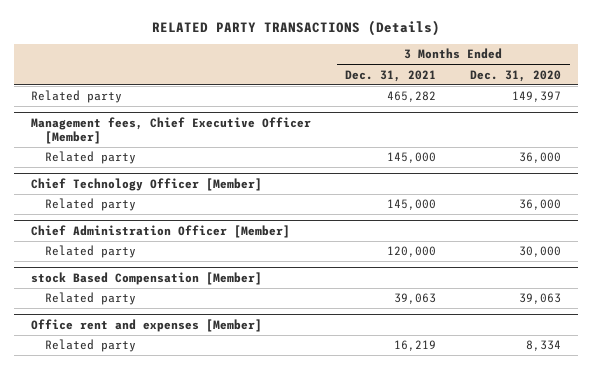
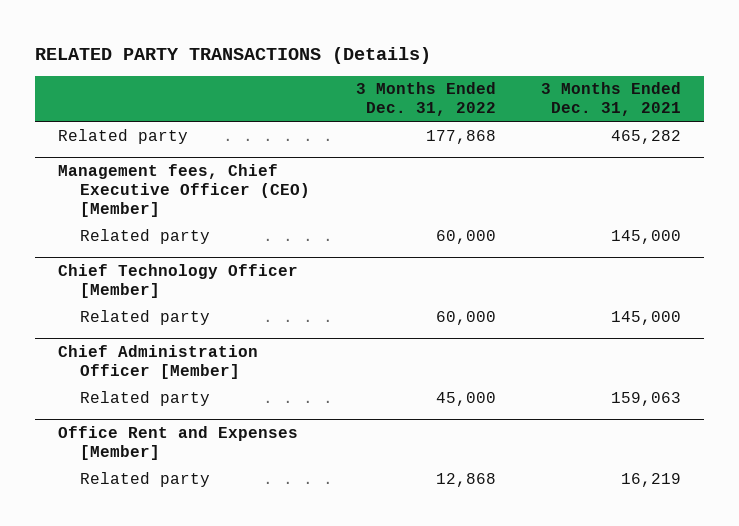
[470,69,562,82] Dec. 31, 2020 -> none
none -> [355,82,496,117] 3 Months Ended Dec. 31, 2022
[31,117,312,144] Management fees, Chief Executive Officer [Member] -> [57,164,310,218] Management fees, Chief Executive Officer (CEO) [Member]
[31,272,263,286] stock Based Compensation [Member] -> none
[44,292,136,306] Related party -> none
[387,246,437,258] 120,000 -> [611,391,682,406] 159,063
[31,319,263,333] Office rent and expenses [Member] -> [57,426,298,461] Office Rent and Expenses [Member]

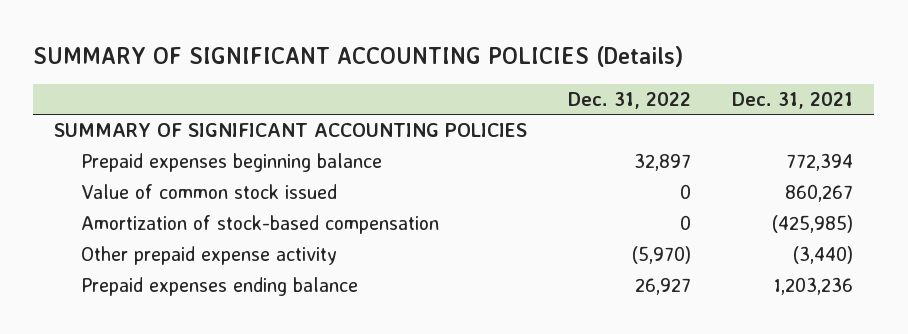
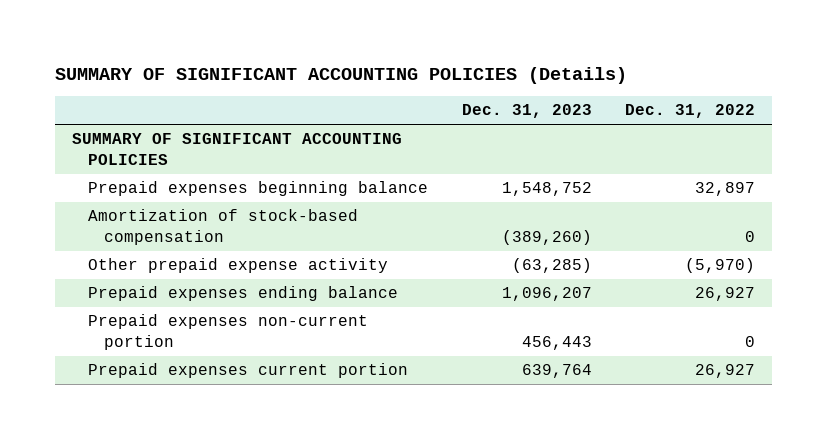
[732,91,854,109] Dec. 31, 2021 -> none
none -> [461,104,592,119] Dec. 31, 2023
[81,184,338,200] Value of common stock issued -> none
none -> [87,314,368,351] Prepaid expenses non-current portion
none -> [87,363,408,379] Prepaid expenses current portion

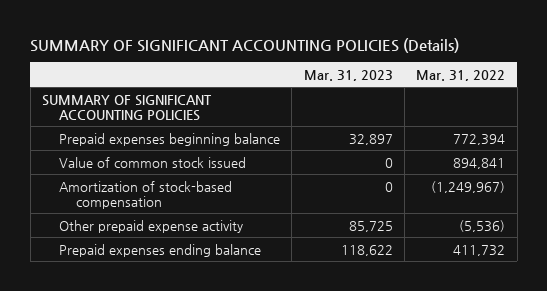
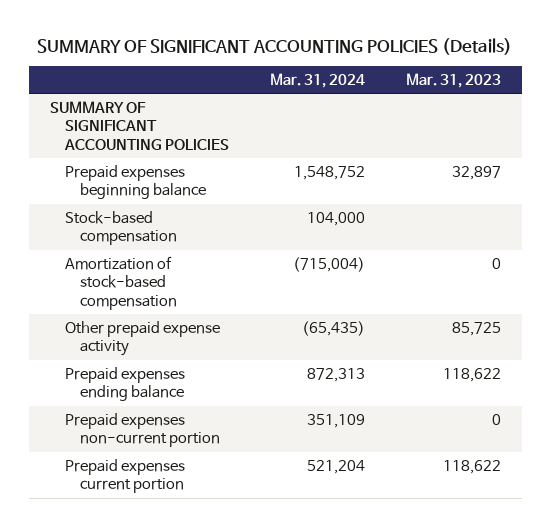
[416,69,506,81] Mar. 31, 2022 -> none
none -> [270,72,366,88] Mar. 31, 2024
[58,156,246,168] Value of common stock issued -> none
none -> [65,210,178,246] Stock-based compensation
none -> [65,412,221,448] Prepaid expenses non-current portion
none -> [65,458,186,494] Prepaid expenses current portion

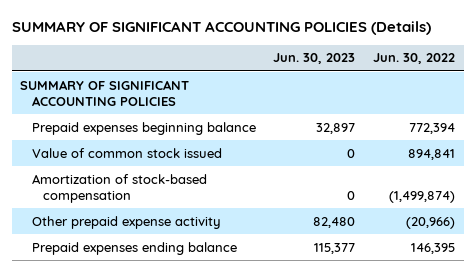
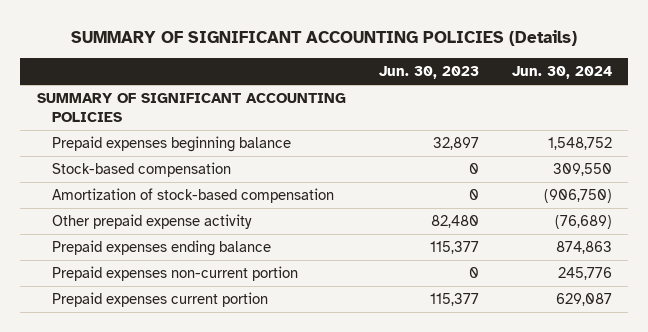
[372,53,455,65] Jun. 30, 2022 -> none
none -> [511,65,612,79] Jun. 30, 2024
[31,147,222,158] Value of common stock issued -> none
none -> [51,162,231,178] Stock-based compensation
none -> [51,266,298,282] Prepaid expenses non-current portion
none -> [51,292,268,308] Prepaid expenses current portion

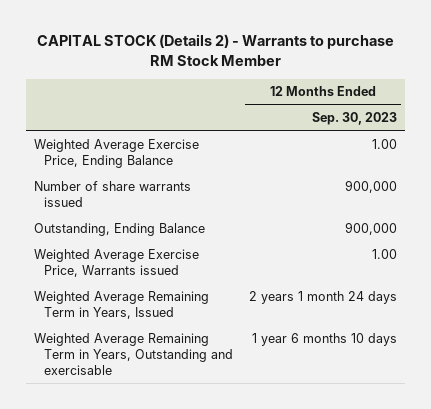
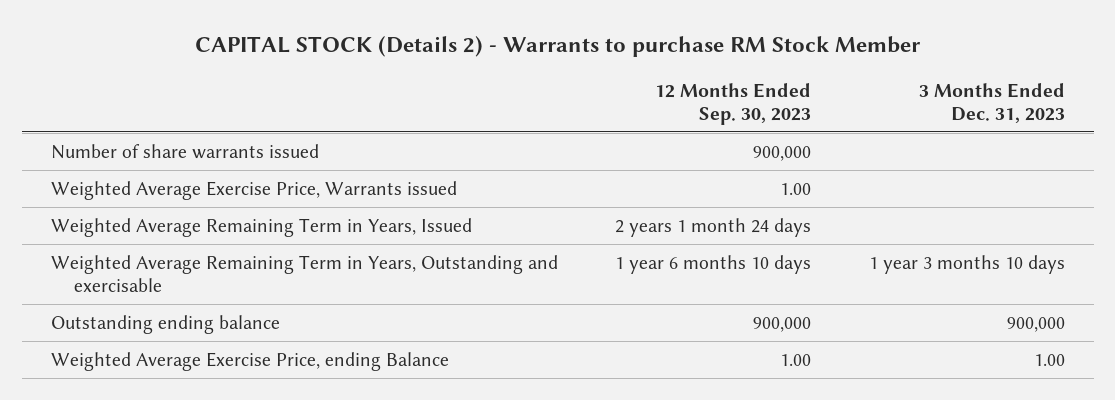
none -> [918,82,1065,123] 3 Months Ended Dec. 31, 2023
[34,138,200,168] Weighted Average Exercise Price, Ending Balance -> none
[34,222,206,236] Outstanding, Ending Balance -> none
none -> [50,314,280,334] Outstanding ending balance
none -> [50,351,449,371] Weighted Average Exercise Price, ending Balance

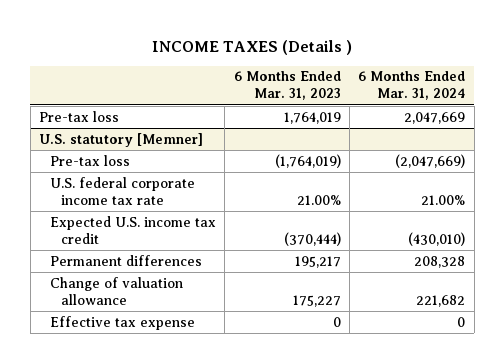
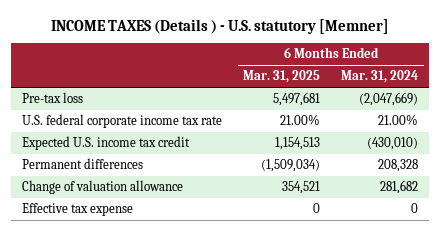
[152,39,353,55] INCOME TAXES (Details ) -> [51,18,390,34] INCOME TAXES (Details ) - U.S. statutory [Memner]
[233,71,341,101] 6 Months Ended Mar. 31, 2023 -> none
none -> [243,70,321,84] Mar. 31, 2025
[38,110,119,122] Pre-tax loss -> none
[38,132,203,147] U.S. statutory [Memner] -> none
[416,294,466,307] 221,682 -> [380,180,419,195] 281,682

